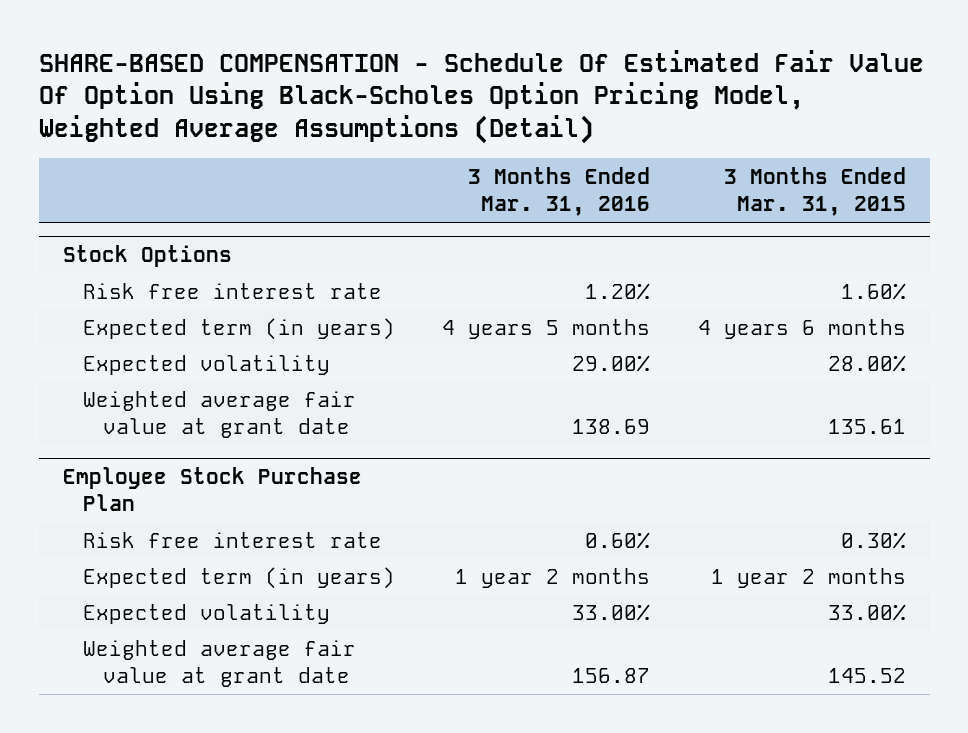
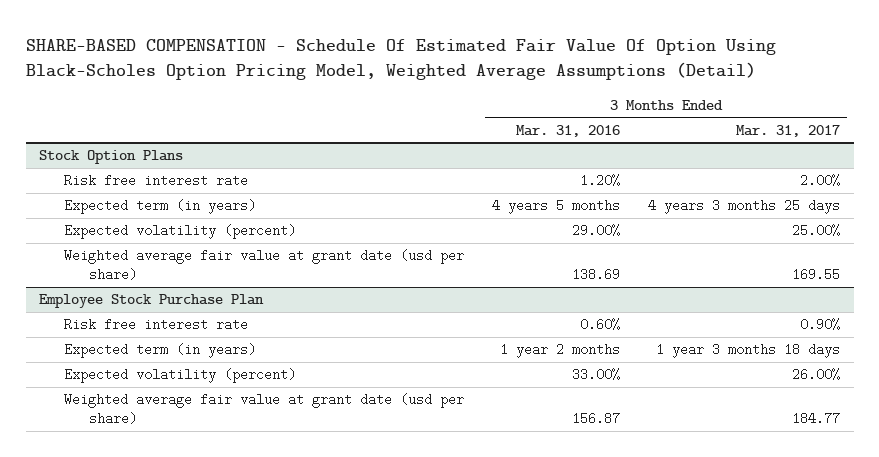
[723,167,906,217] 3 Months Ended Mar. 31, 2015 -> none
none -> [735,124,840,137] Mar. 31, 2017
[62,245,232,268] Stock Options -> [39,150,184,165] Stock Option Plans
[82,354,330,375] Expected volatility -> [64,224,297,240] Expected volatility (percent)
[82,390,356,438] Weighted average fair value at grant date -> [64,249,465,282] Weighted average fair value at grant date (usd per share)
[82,603,330,624] Expected volatility -> [64,368,297,384] Expected volatility (percent)
[82,639,356,687] Weighted average fair value at grant date -> [64,393,465,426] Weighted average fair value at grant date (usd per share)

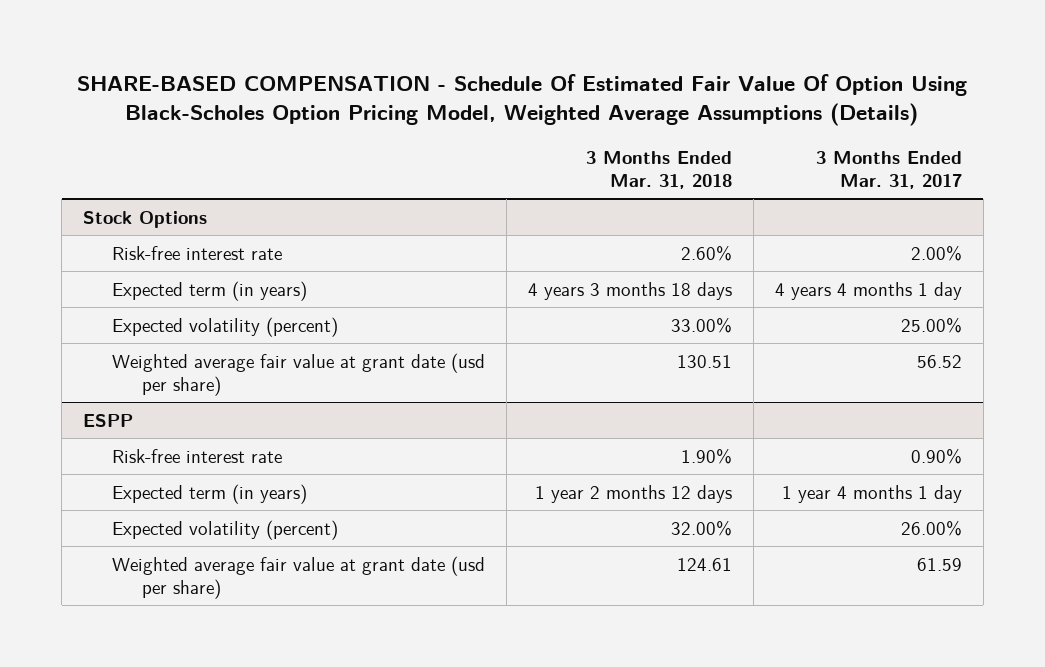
[25,38,776,80] SHARE-BASED COMPENSATION - Schedule Of Estimated Fair Value Of Option Using Black-Scholes Option Pricing Model, Weighted Average Assumptions (Detail) -> [77,73,968,127] SHARE-BASED COMPENSATION - Schedule Of Estimated Fair Value Of Option Using Black-Scholes Option Pricing Model, Weighted Average Assumptions (Details)
[516,124,621,137] Mar. 31, 2016 -> none
none -> [586,150,733,190] 3 Months Ended Mar. 31, 2018
[39,150,184,165] Stock Option Plans -> [82,210,207,228] Stock Options
[64,174,249,188] Risk free interest rate -> [112,245,283,260] Risk-free interest rate
[647,199,840,215] 4 years 3 months 25 days -> [774,281,962,300] 4 years 4 months 1 day
[791,268,840,282] 169.55 -> [916,354,962,368] 56.52
[39,294,265,309] Employee Stock Purchase Plan -> [82,413,133,427] ESPP
[64,318,249,332] Risk free interest rate -> [112,448,283,463] Risk-free interest rate
[655,343,840,359] 1 year 3 months 18 days -> [781,484,962,503] 1 year 4 months 1 day
[791,412,840,426] 184.77 -> [916,557,962,571] 61.59

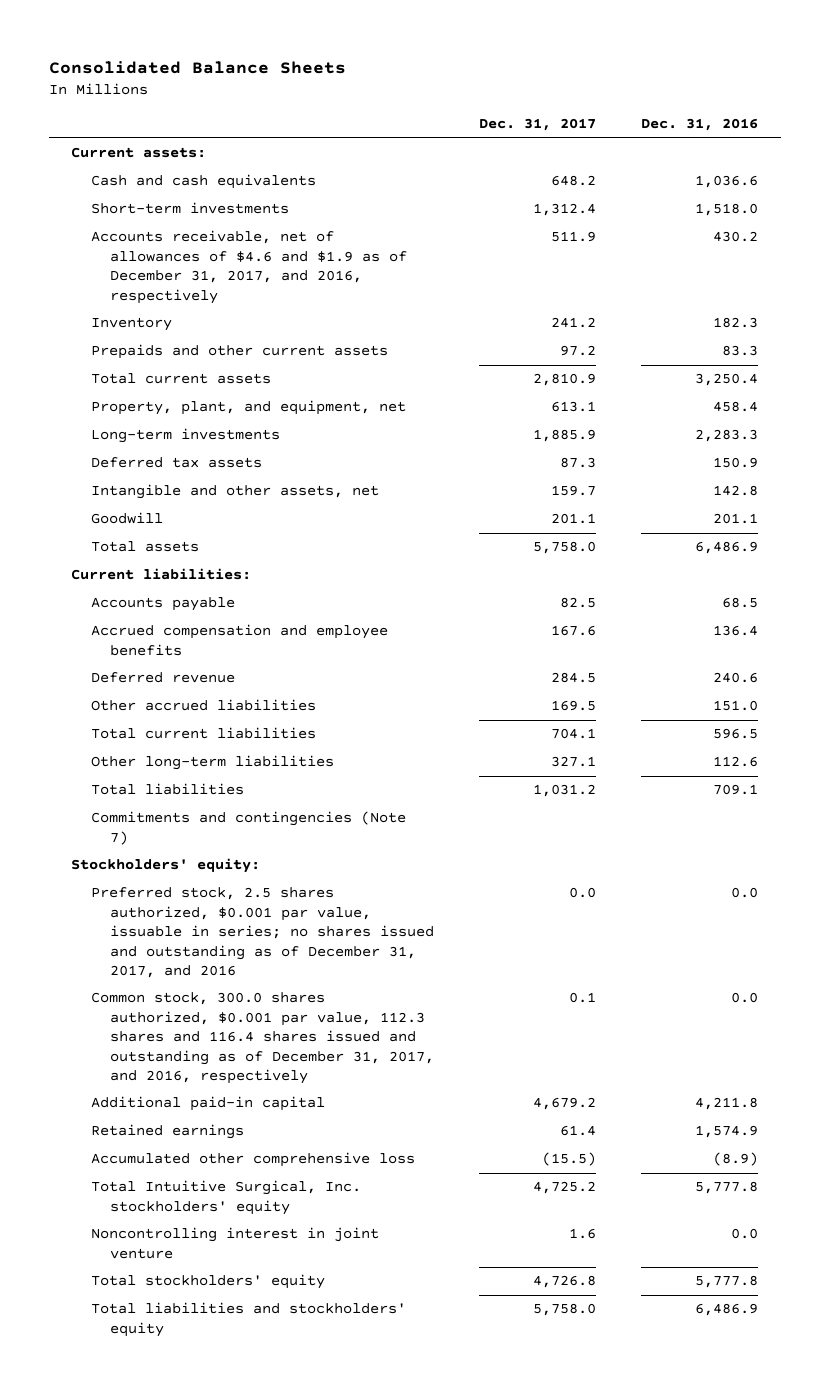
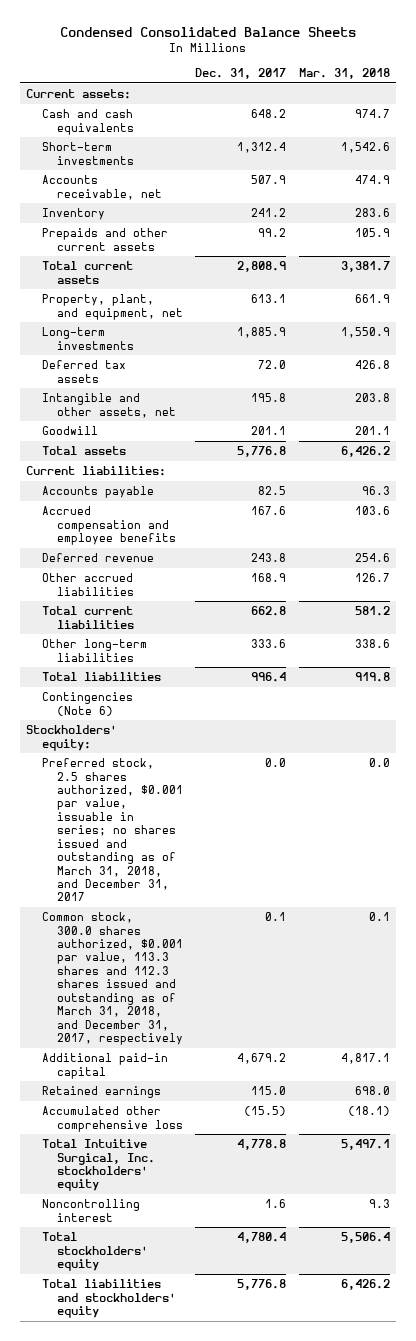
[48,61,346,75] Consolidated Balance Sheets -> [60,27,357,38] Condensed Consolidated Balance Sheets
[641,118,759,132] Dec. 31, 2016 -> none
none -> [298,67,390,79] Mar. 31, 2018
[90,230,408,304] Accounts receivable, net of allowances of $4.6 and $1.9 as of December 31, 2017, and 2016, respectively -> none
none -> [41,175,162,200] Accounts receivable, net
[560,345,597,357] 97.2 -> [258,228,287,238] 99.2
[533,373,597,387] 2,810.9 -> [237,261,287,273] 2,808.9
[560,457,597,469] 87.3 -> [258,360,287,370] 72.0
[551,485,597,497] 159.7 -> [251,393,287,403] 195.8
[533,541,597,555] 5,758.0 -> [237,446,287,458] 5,776.8
[551,672,597,684] 284.5 -> [251,553,287,563] 243.8
[551,700,597,712] 169.5 -> [251,573,287,583] 168.9
[551,728,597,740] 704.1 -> [251,606,287,617] 662.8
[551,756,597,768] 327.1 -> [251,639,287,649] 333.6
[533,784,597,798] 1,031.2 -> [251,672,287,683] 996.4
[90,811,406,845] Commitments and contingencies (Note 7) -> [41,692,133,716] Contingencies (Note 6)
[90,887,435,979] Preferred stock, 2.5 shares authorized, $0.001 par value, issuable in series; no shares issued and outstanding as of December 31, 2017, and 2016 -> [41,758,183,902] Preferred stock, 2.5 shares authorized, $0.001 par value, issuable in series; no shares issued and outstanding as of March 31, 2018, and December 31, 2017
[90,992,435,1085] Common stock, 300.0 shares authorized, $0.001 par value, 112.3 shares and 116.4 shares issued and outstanding as of December 31, 2017, and 2016, respectively -> [41,912,183,1045] Common stock, 300.0 shares authorized, $0.001 par value, 113.3 shares and 112.3 shares issued and outstanding as of March 31, 2018, and December 31, 2017, respectively
[560,1125,597,1137] 61.4 -> [251,1086,287,1096] 115.0
[533,1181,597,1195] 4,725.2 -> [237,1139,287,1151] 4,778.8
[90,1227,379,1259] Noncontrolling interest in joint venture -> [41,1199,140,1222] Noncontrolling interest
[533,1275,597,1289] 4,726.8 -> [237,1232,287,1244] 4,780.4
[533,1303,597,1317] 5,758.0 -> [237,1279,287,1291] 5,776.8

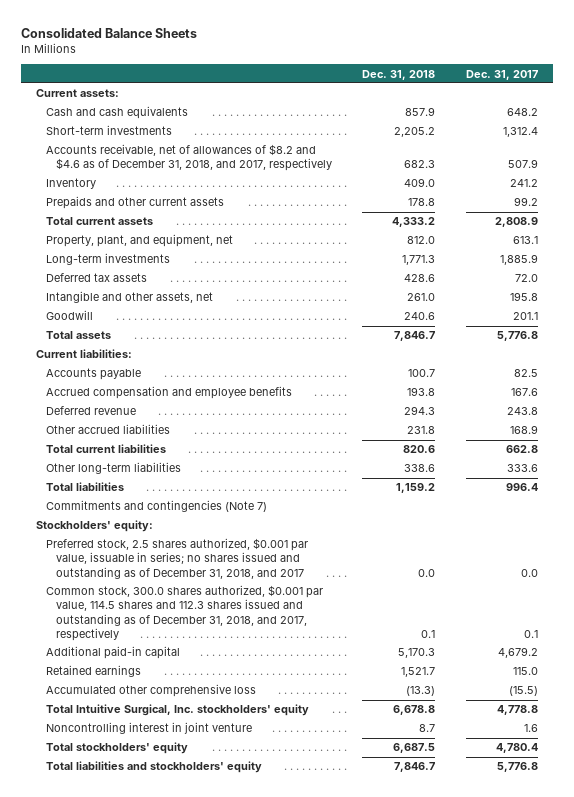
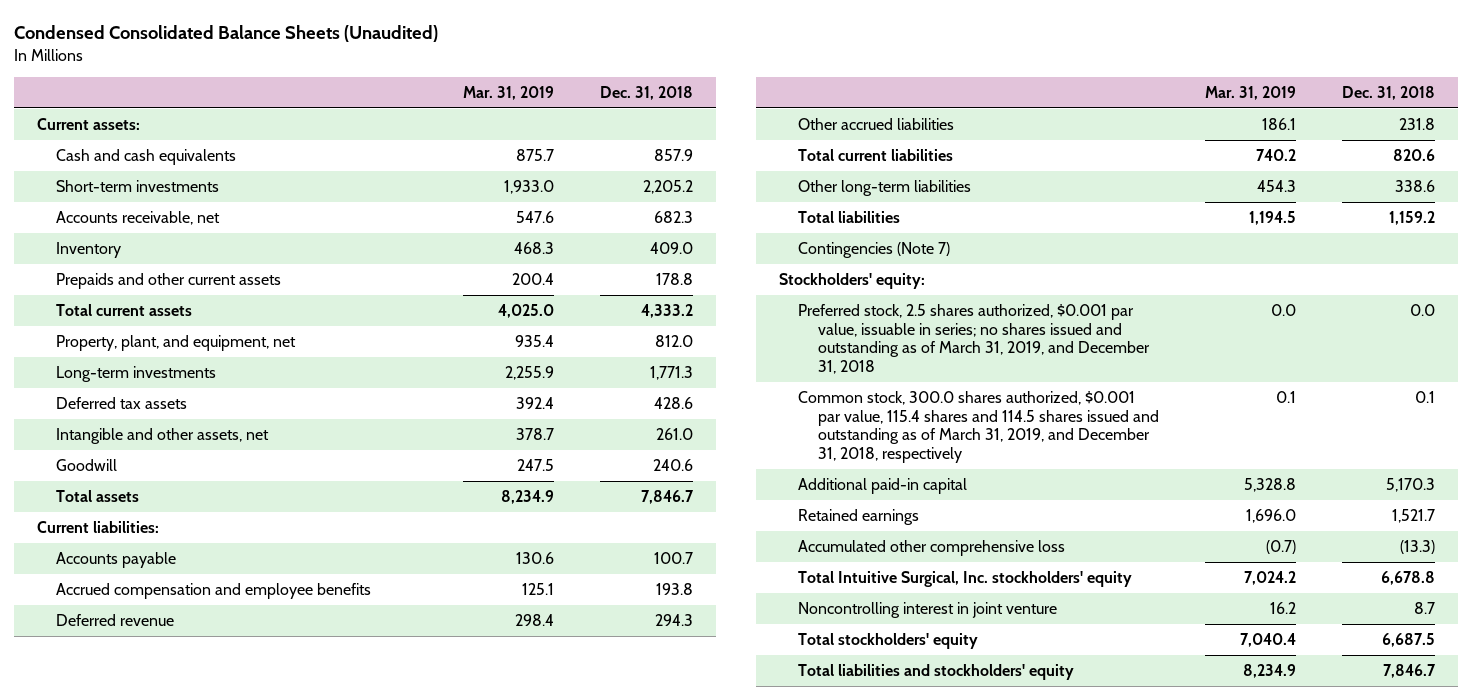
[21,28,198,39] Consolidated Balance Sheets -> [13,25,438,43] Condensed Consolidated Balance Sheets (Unaudited)
[465,69,538,80] Dec. 31, 2017 -> none
none -> [462,86,554,101] Mar. 31, 2019
[46,144,332,172] Accounts receivable, net of allowances of $8.2 and $4.6 as of December 31, 2018, and 2017, respectively -> [56,211,221,226] Accounts receivable, net
[46,500,268,513] Commitments and contingencies (Note 7) -> [798,242,951,259] Contingencies (Note 7)
[46,538,309,579] Preferred stock, 2.5 shares authorized, $0.001 par value, issuable in series; no shares issued and outstanding as of December 31, 2018, and 2017 -> [798,304,1150,375] Preferred stock, 2.5 shares authorized, $0.001 par value, issuable in series; no shares issued and outstanding as of March 31, 2019, and December 31, 2018
[46,585,324,641] Common stock, 300.0 shares authorized, $0.001 par value, 114.5 shares and 112.3 shares issued and outstanding as of December 31, 2018, and 2017, respectively -> [798,391,1159,464] Common stock, 300.0 shares authorized, $0.001 par value, 115.4 shares and 114.5 shares issued and outstanding as of March 31, 2019, and December 31, 2018, respectively

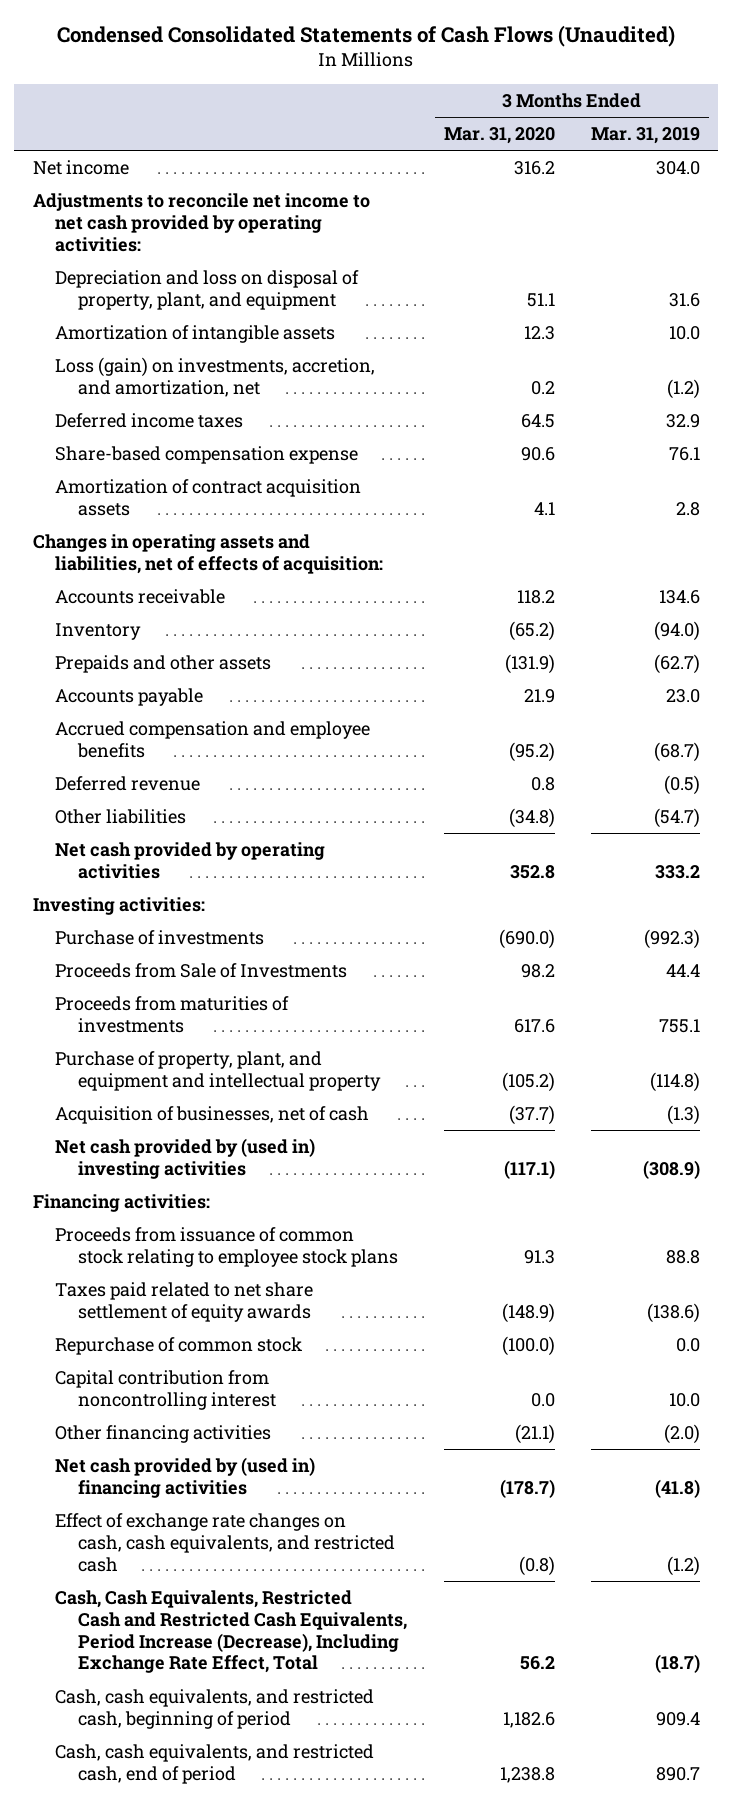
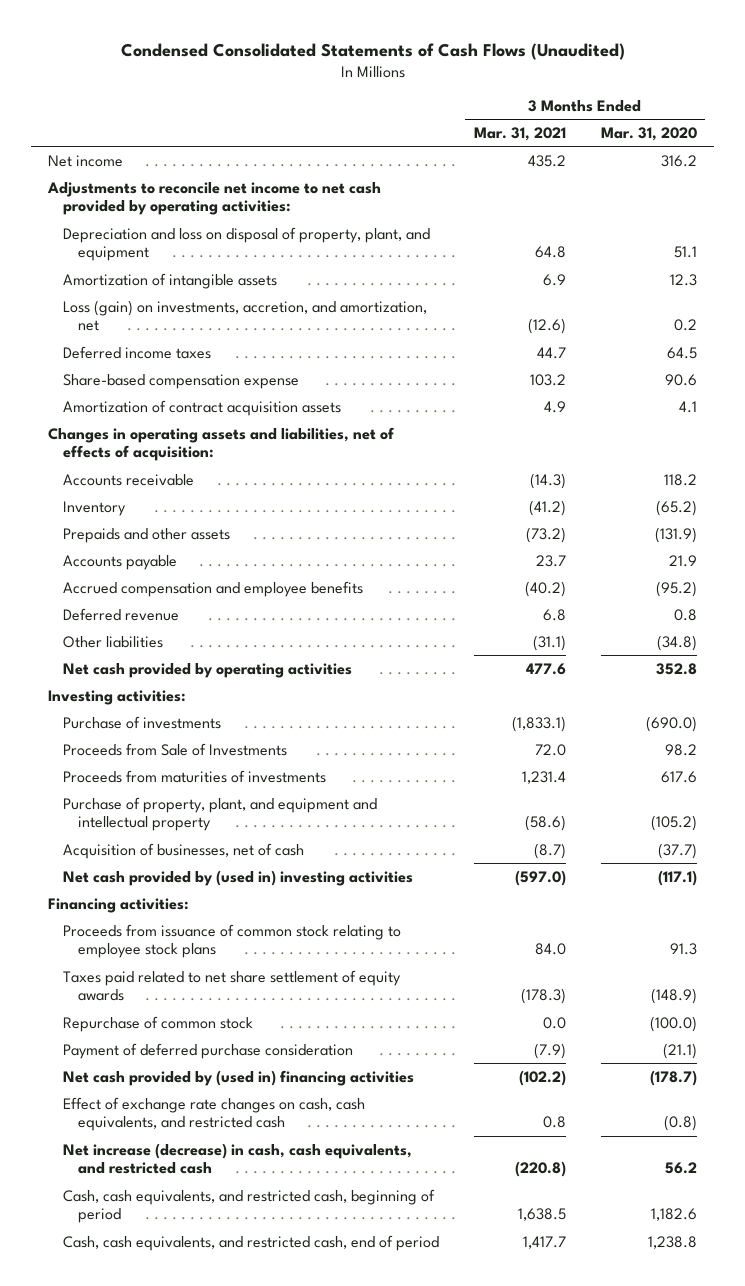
[590,127,700,145] Mar. 31, 2019 -> none
none -> [473,127,566,142] Mar. 31, 2021
[55,1369,277,1410] Capital contribution from noncontrolling interest -> none
[55,1424,272,1443] Other financing activities -> [63,1042,354,1059] Payment of deferred purchase consideration
[55,1589,408,1674] Cash, Cash Equivalents, Restricted Cash and Restricted Cash Equivalents, Period Increase (Decrease), Including Exchange Rate Effect, Total -> [63,1142,413,1175] Net increase (decrease) in cash, cash equivalents, and restricted cash

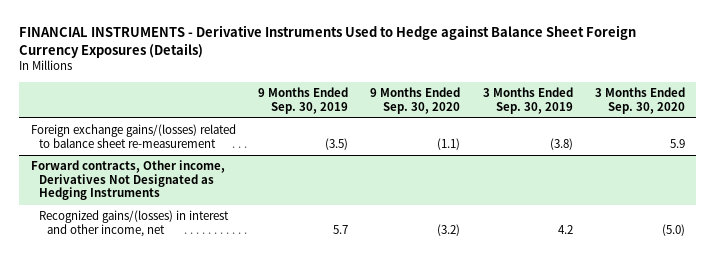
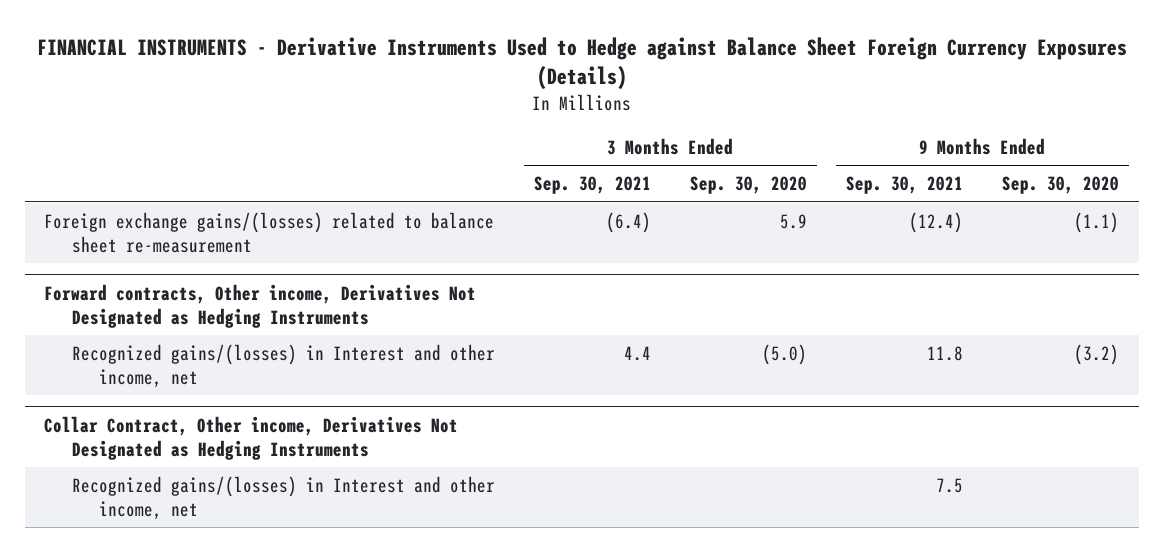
[257,87,348,114] 9 Months Ended Sep. 30, 2019 -> none
[482,87,573,114] 3 Months Ended Sep. 30, 2019 -> none
none -> [533,176,651,195] Sep. 30, 2021
none -> [845,176,963,195] Sep. 30, 2021
[38,210,229,237] Recognized gains/(losses) in interest and other income, net -> [71,343,495,388] Recognized gains/(losses) in Interest and other income, net
none -> [44,415,459,460] Collar Contract, Other income, Derivatives Not Designated as Hedging Instruments
none -> [71,475,495,520] Recognized gains/(losses) in Interest and other income, net

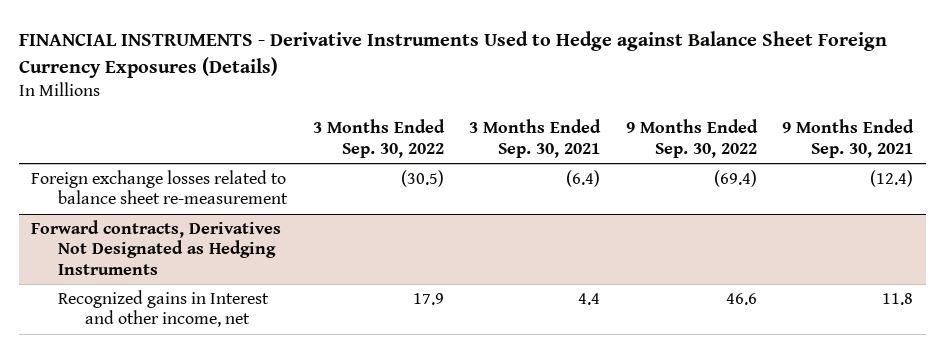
[689,176,807,195] Sep. 30, 2020 -> none
[1002,176,1120,195] Sep. 30, 2020 -> none
none -> [312,119,445,158] 3 Months Ended Sep. 30, 2022
none -> [625,119,758,158] 9 Months Ended Sep. 30, 2022
[44,415,459,460] Collar Contract, Other income, Derivatives Not Designated as Hedging Instruments -> none
[71,475,495,520] Recognized gains/(losses) in Interest and other income, net -> none
[44,211,495,253] Foreign exchange gains/(losses) related to balance sheet re-measurement -> [31,169,289,205] Foreign exchange losses related to balance sheet re-measurement
[44,283,477,328] Forward contracts, Other income, Derivatives Not Designated as Hedging Instruments -> [31,219,282,276] Forward contracts, Derivatives Not Designated as Hedging Instruments
[71,343,495,388] Recognized gains/(losses) in Interest and other income, net -> [58,289,270,328] Recognized gains in Interest and other income, net

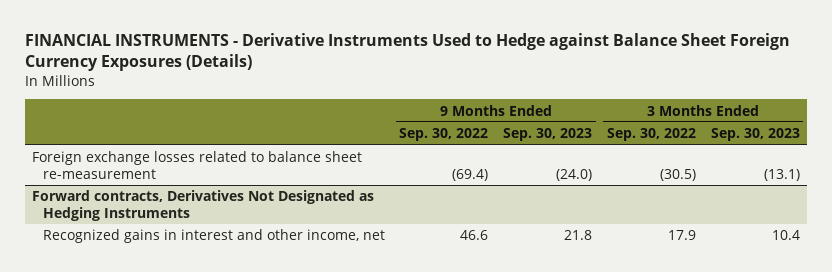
[469,119,602,158] 3 Months Ended Sep. 30, 2021 -> none
[782,119,915,158] 9 Months Ended Sep. 30, 2021 -> none
none -> [503,128,593,142] Sep. 30, 2023
none -> [710,128,800,142] Sep. 30, 2023
[58,289,270,328] Recognized gains in Interest and other income, net -> [42,229,385,244] Recognized gains in interest and other income, net

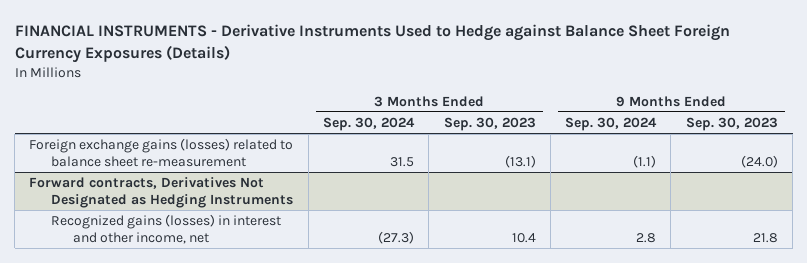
[399,128,489,142] Sep. 30, 2022 -> none
[606,128,696,142] Sep. 30, 2022 -> none
none -> [323,117,416,132] Sep. 30, 2024
none -> [565,117,658,132] Sep. 30, 2024
[31,151,362,179] Foreign exchange losses related to balance sheet re-measurement -> [29,138,294,167] Foreign exchange gains (losses) related to balance sheet re-measurement
[42,229,385,244] Recognized gains in interest and other income, net -> [51,214,282,244] Recognized gains (losses) in interest and other income, net

